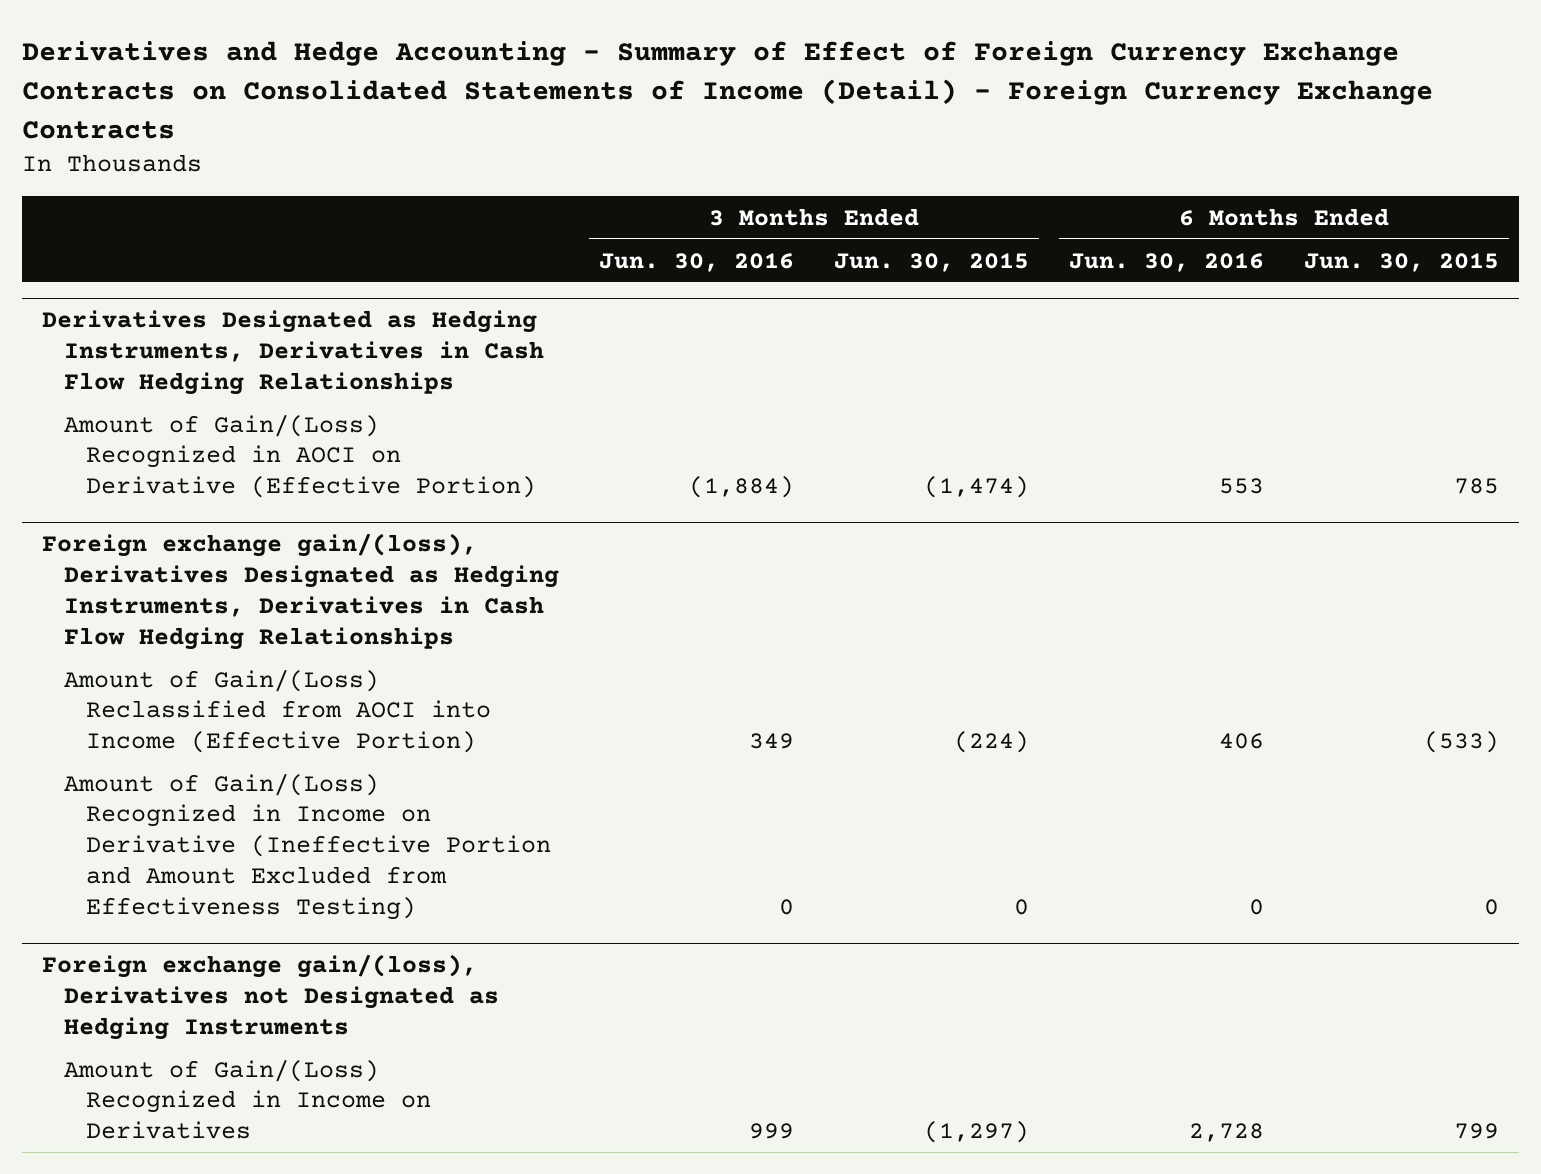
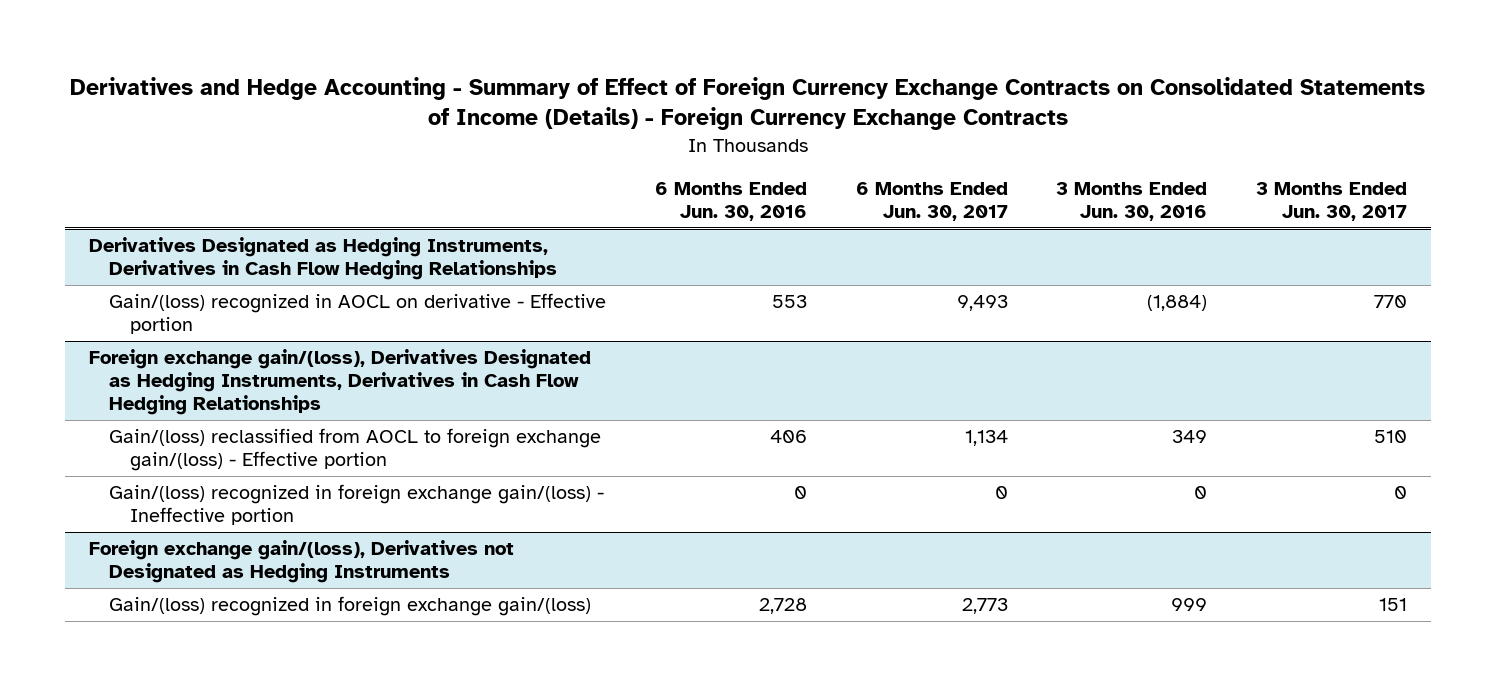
[21,41,1433,139] Derivatives and Hedge Accounting - Summary of Effect of Foreign Currency Exchange Contracts on Consolidated Statements of Income (Detail) - Foreign Currency Exchange Contracts -> [69,77,1425,131] Derivatives and Hedge Accounting - Summary of Effect of Foreign Currency Exchange Contracts on Consolidated Statements of Income (Details) - Foreign Currency Exchange Contracts
[834,252,1030,272] Jun. 30, 2015 -> none
[1304,252,1500,272] Jun. 30, 2015 -> none
none -> [855,181,1008,221] 6 Months Ended Jun. 30, 2017
none -> [1255,181,1407,221] 3 Months Ended Jun. 30, 2017
[63,413,536,499] Amount of Gain/(Loss) Recognized in AOCI on Derivative (Effective Portion) -> [109,293,607,335] Gain/(loss) recognized in AOCL on derivative - Effective portion
[63,668,491,754] Amount of Gain/(Loss) Reclassified from AOCI into Income (Effective Portion) -> [109,428,602,472] Gain/(loss) reclassified from AOCL to foreign exchange gain/(loss) - Effective portion
[63,772,551,920] Amount of Gain/(Loss) Recognized in Income on Derivative (Ineffective Portion and Amount Excluded from Effectiveness Testing) -> [109,484,605,526] Gain/(loss) recognized in foreign exchange gain/(loss) - Ineffective portion
[63,1058,431,1140] Amount of Gain/(Loss) Recognized in Income on Derivatives -> [109,596,592,617] Gain/(loss) recognized in foreign exchange gain/(loss)

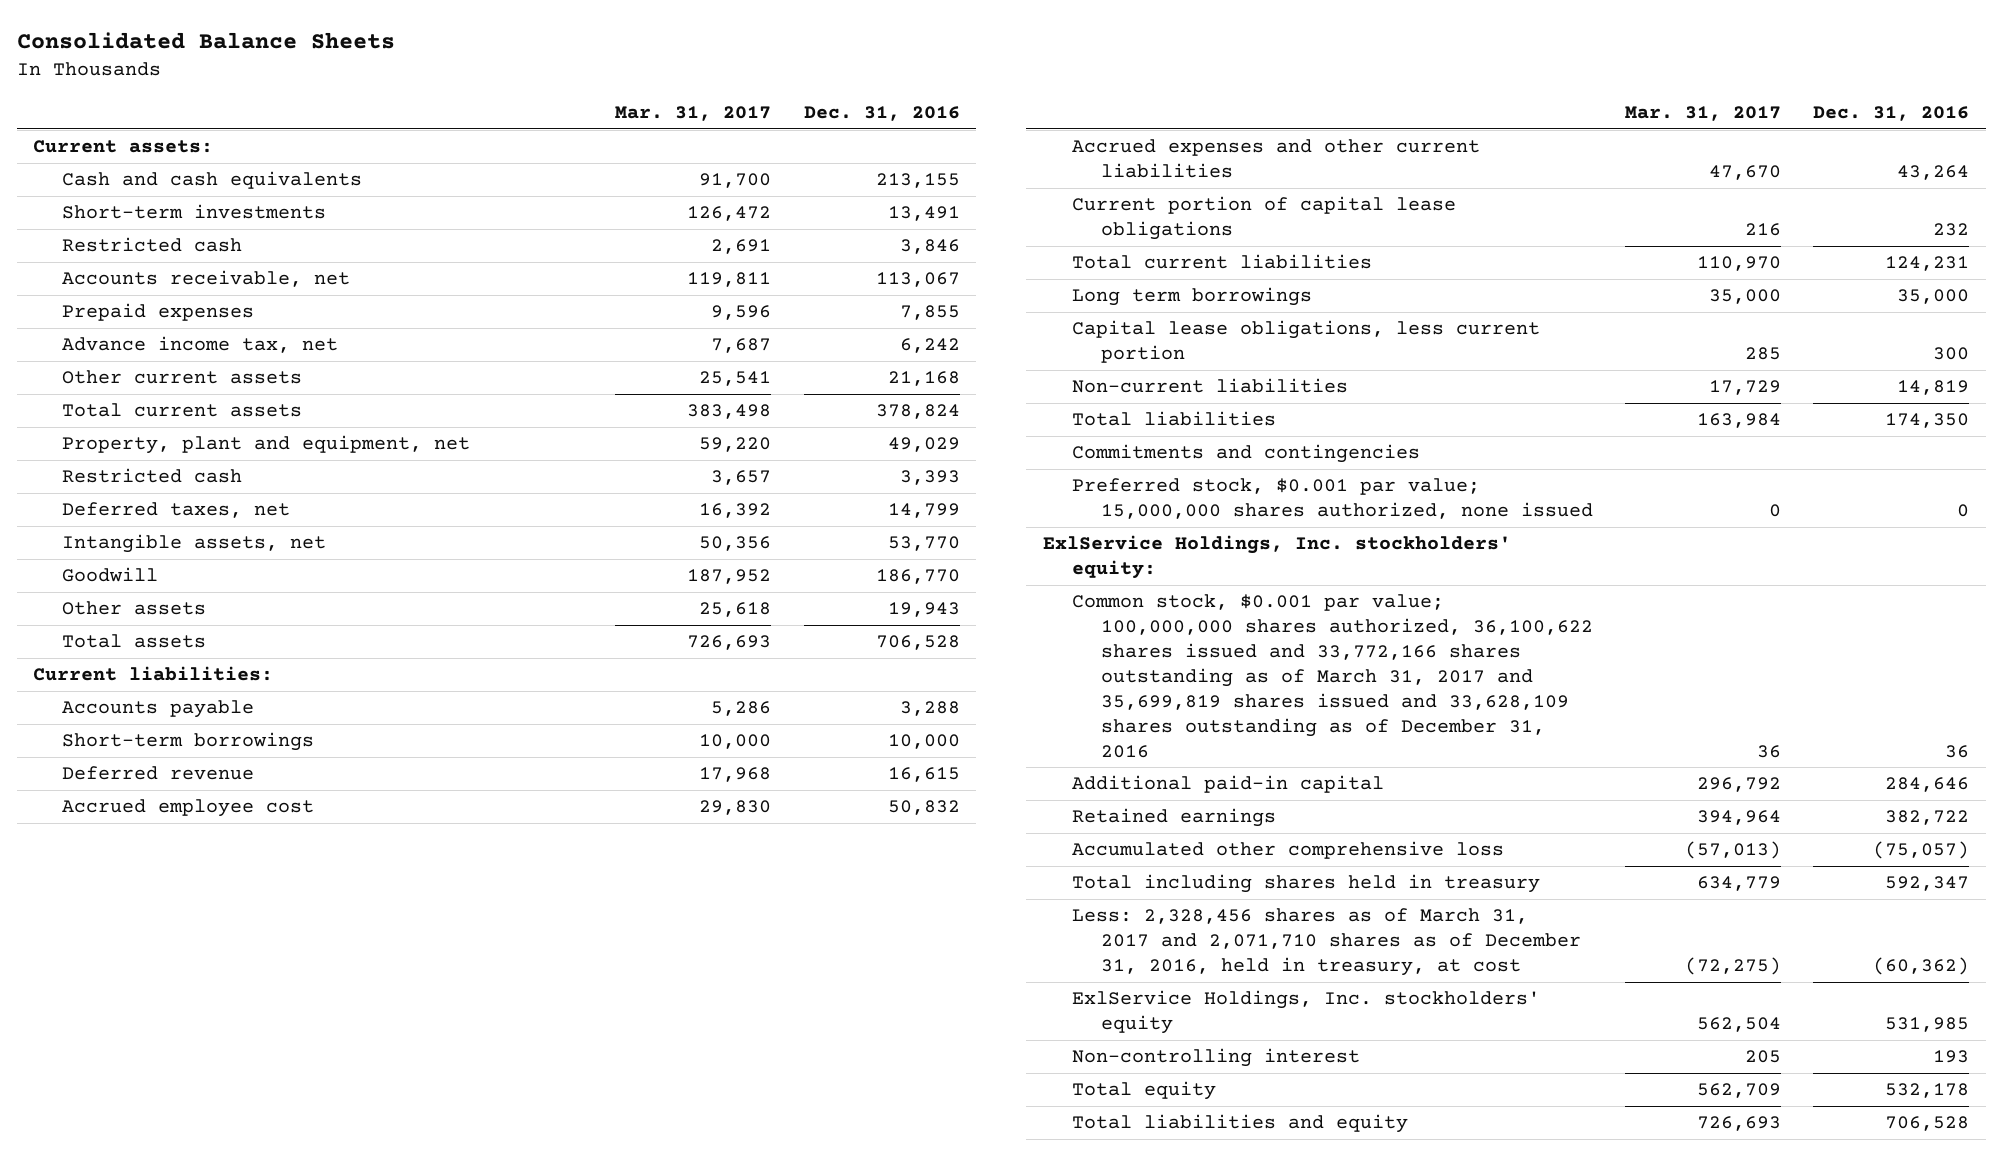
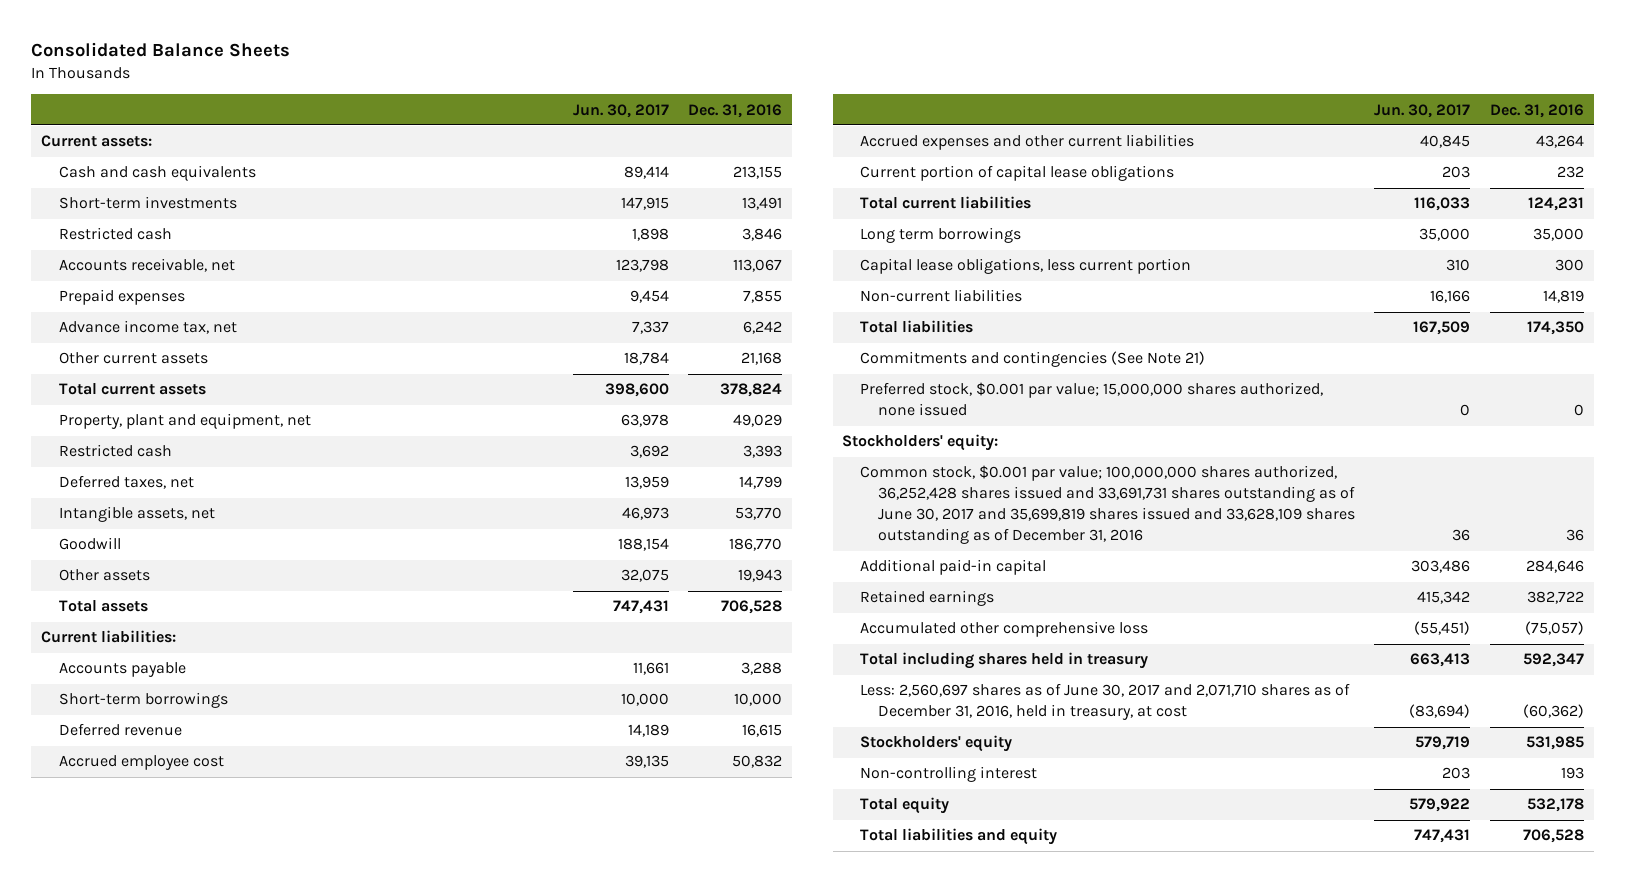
[615,105,772,121] Mar. 31, 2017 -> none
none -> [572,103,669,118] Jun. 30, 2017
[1071,444,1420,464] Commitments and contingencies -> [860,351,1206,368] Commitments and contingencies (See Note 21)
[1042,535,1511,580] ExlService Holdings, Inc. stockholders' equity: -> [842,434,999,452] Stockholders' equity:
[1071,594,1593,758] Common stock, $0.001 par value; 100,000,000 shares authorized, 36,100,622 shares issued and 33,772,166 shares outstanding as of March 31, 2017 and 35,699,819 shares issued and 33,628,109 shares outstanding as of December 31, 2016 -> [860,465,1355,545] Common stock, $0.001 par value; 100,000,000 shares authorized, 36,252,428 shares issued and 33,691,731 shares outstanding as of June 30, 2017 and 35,699,819 shares issued and 33,628,109 shares outstanding as of December 31, 2016
[1071,908,1581,977] Less: 2,328,456 shares as of March 31, 2017 and 2,071,710 shares as of December 31, 2016, held in treasury, at cost -> [860,683,1351,721] Less: 2,560,697 shares as of June 30, 2017 and 2,071,710 shares as of December 31, 2016, held in treasury, at cost
[1071,990,1540,1035] ExlService Holdings, Inc. stockholders' equity -> [860,735,1013,753] Stockholders' equity

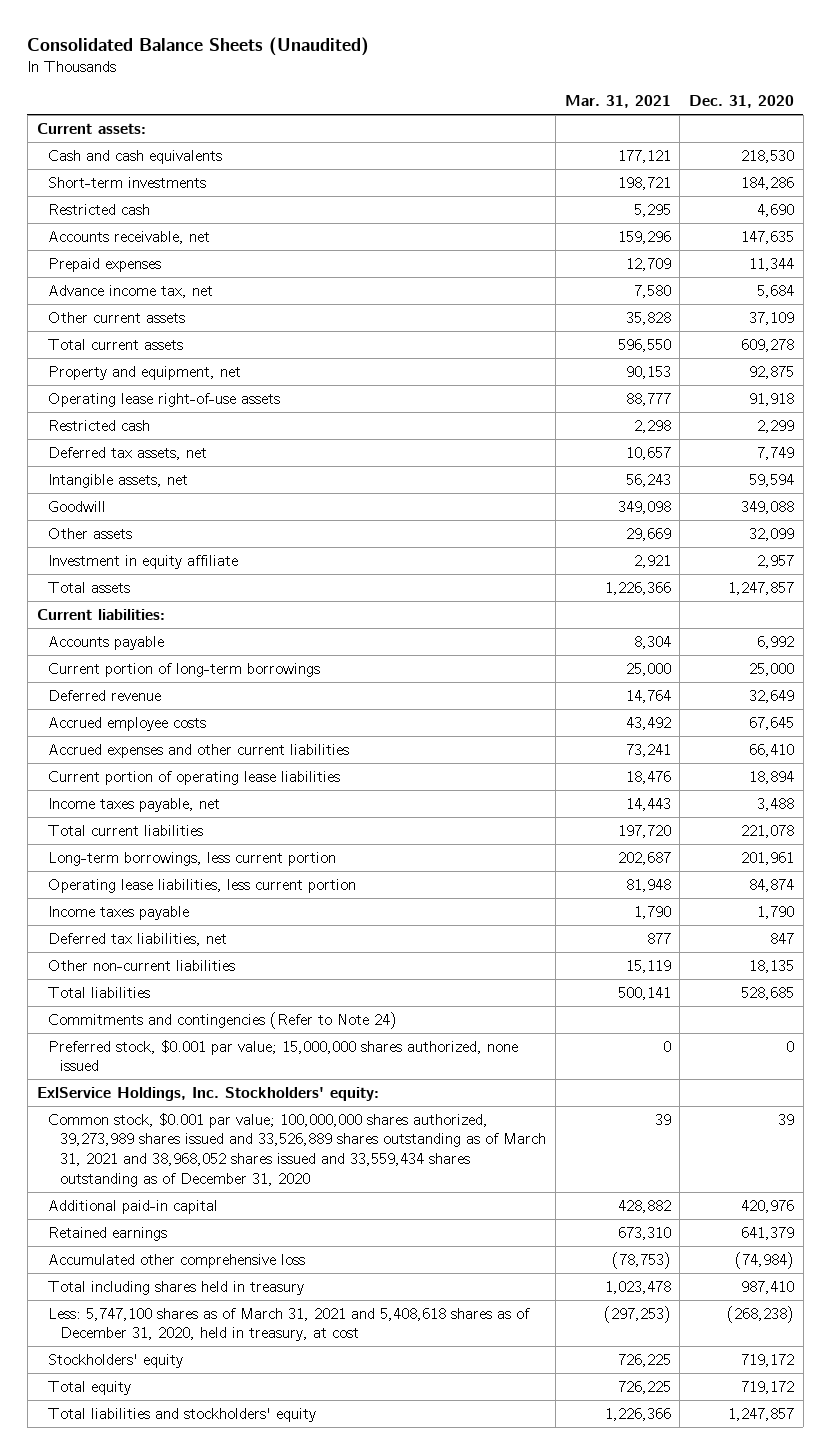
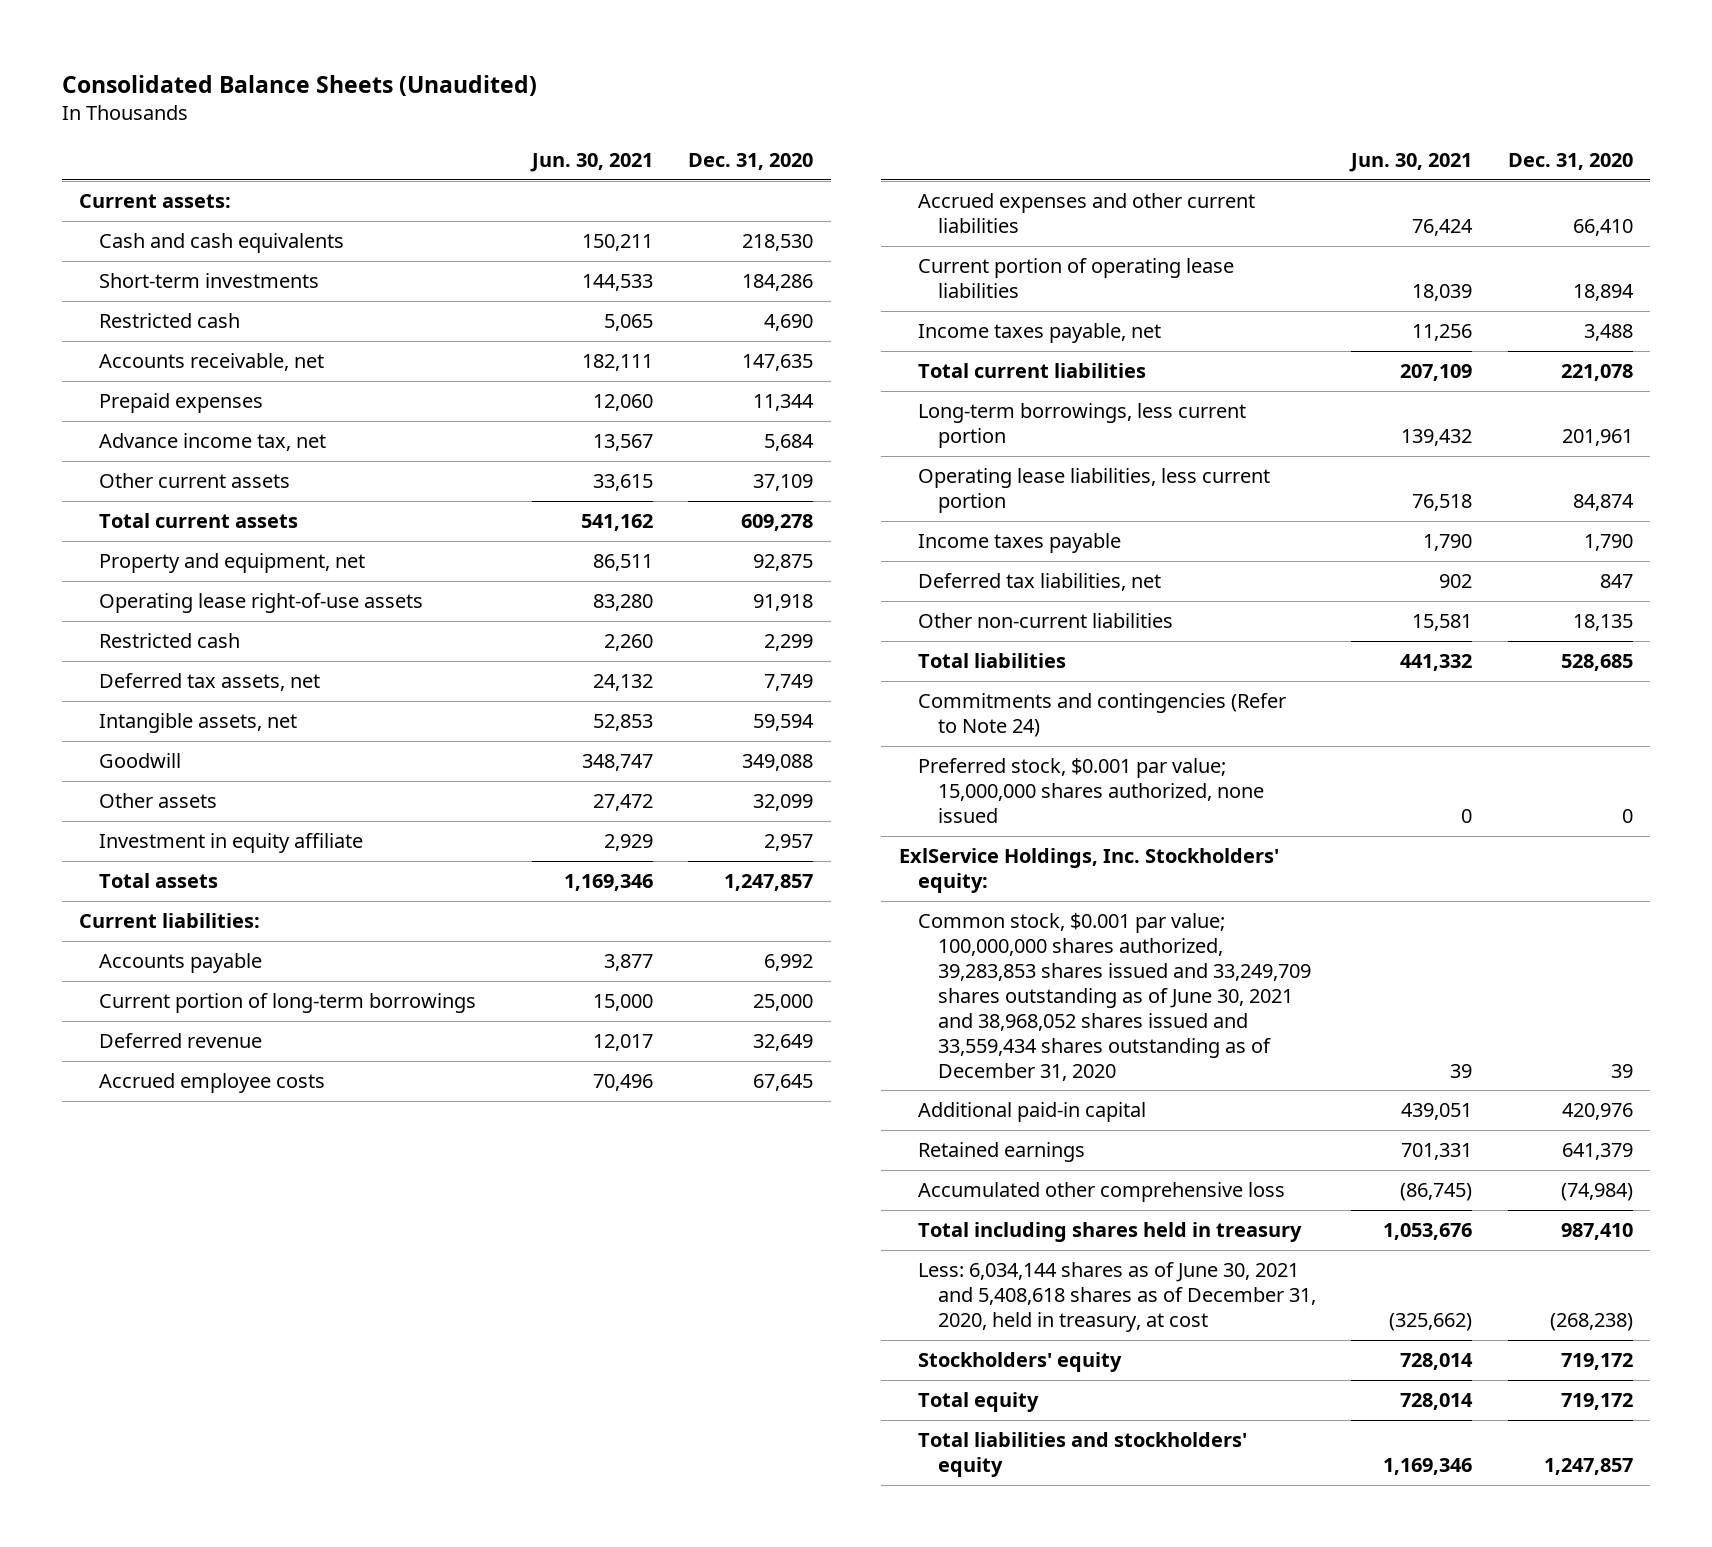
[564,95,671,109] Mar. 31, 2021 -> none
none -> [529,153,653,173] Jun. 30, 2021
[48,1112,547,1188] Common stock, $0.001 par value; 100,000,000 shares authorized, 39,273,989 shares issued and 33,526,889 shares outstanding as of March 31, 2021 and 38,968,052 shares issued and 33,559,434 shares outstanding as of December 31, 2020 -> [918,913,1311,1081] Common stock, $0.001 par value; 100,000,000 shares authorized, 39,283,853 shares issued and 33,249,709 shares outstanding as of June 30, 2021 and 38,968,052 shares issued and 33,559,434 shares outstanding as of December 31, 2020
[48,1307,531,1342] Less: 5,747,100 shares as of March 31, 2021 and 5,408,618 shares as of December 31, 2020, held in treasury, at cost -> [918,1262,1316,1332] Less: 6,034,144 shares as of June 30, 2021 and 5,408,618 shares as of December 31, 2020, held in treasury, at cost

